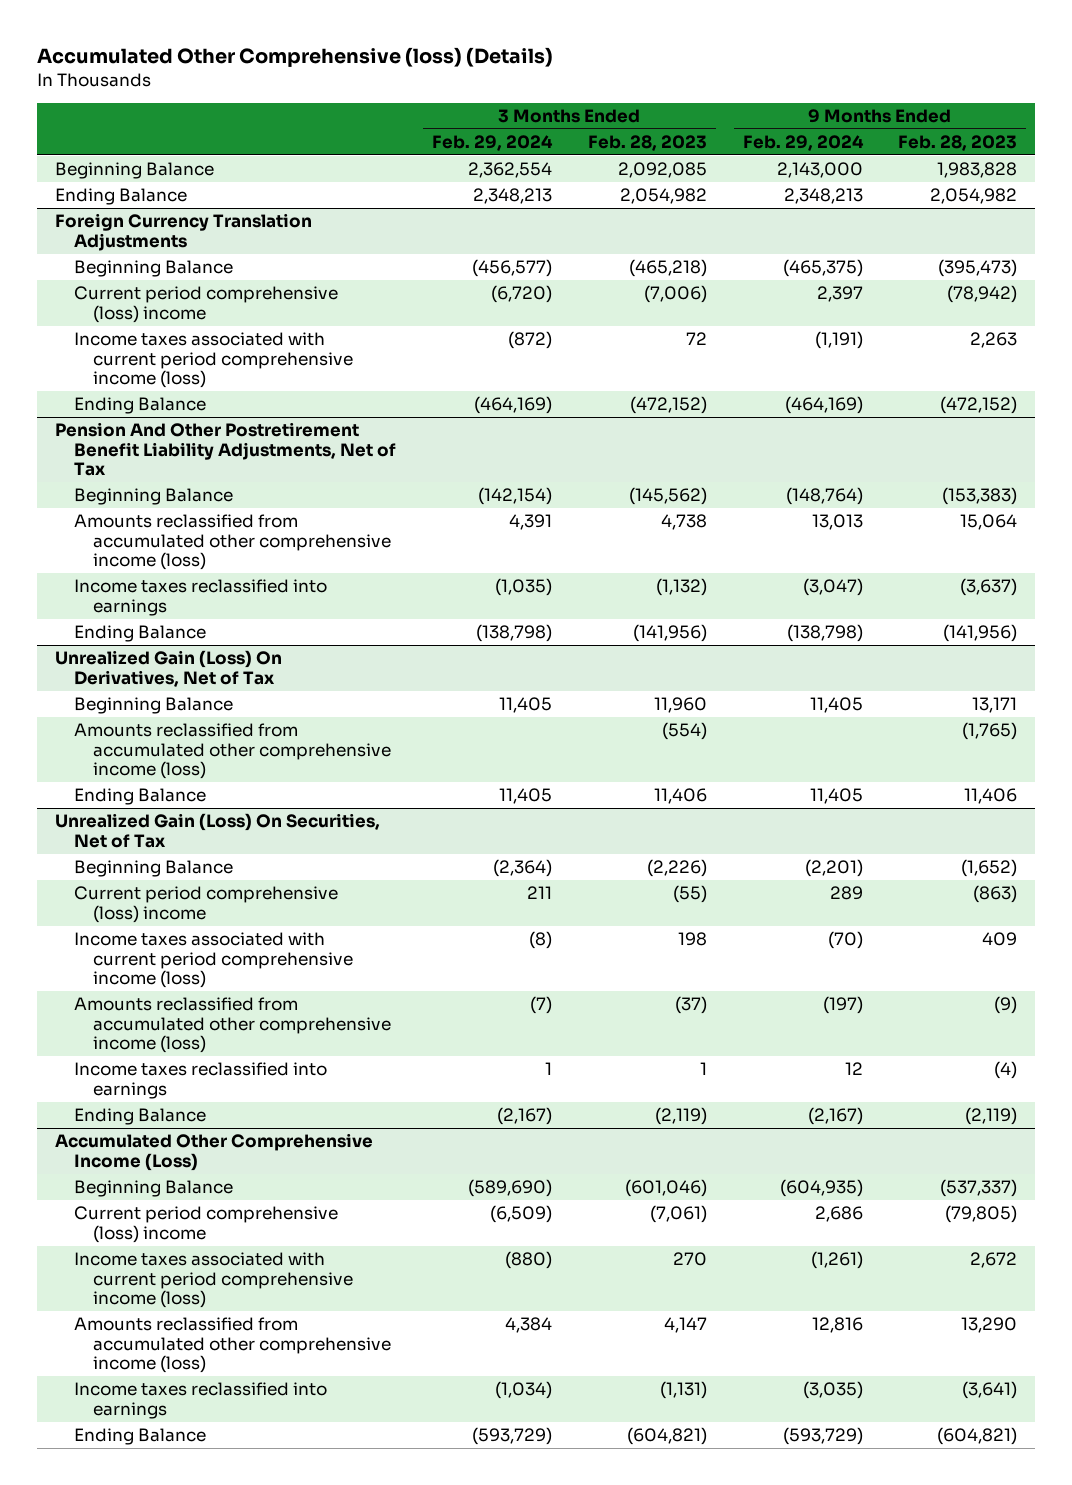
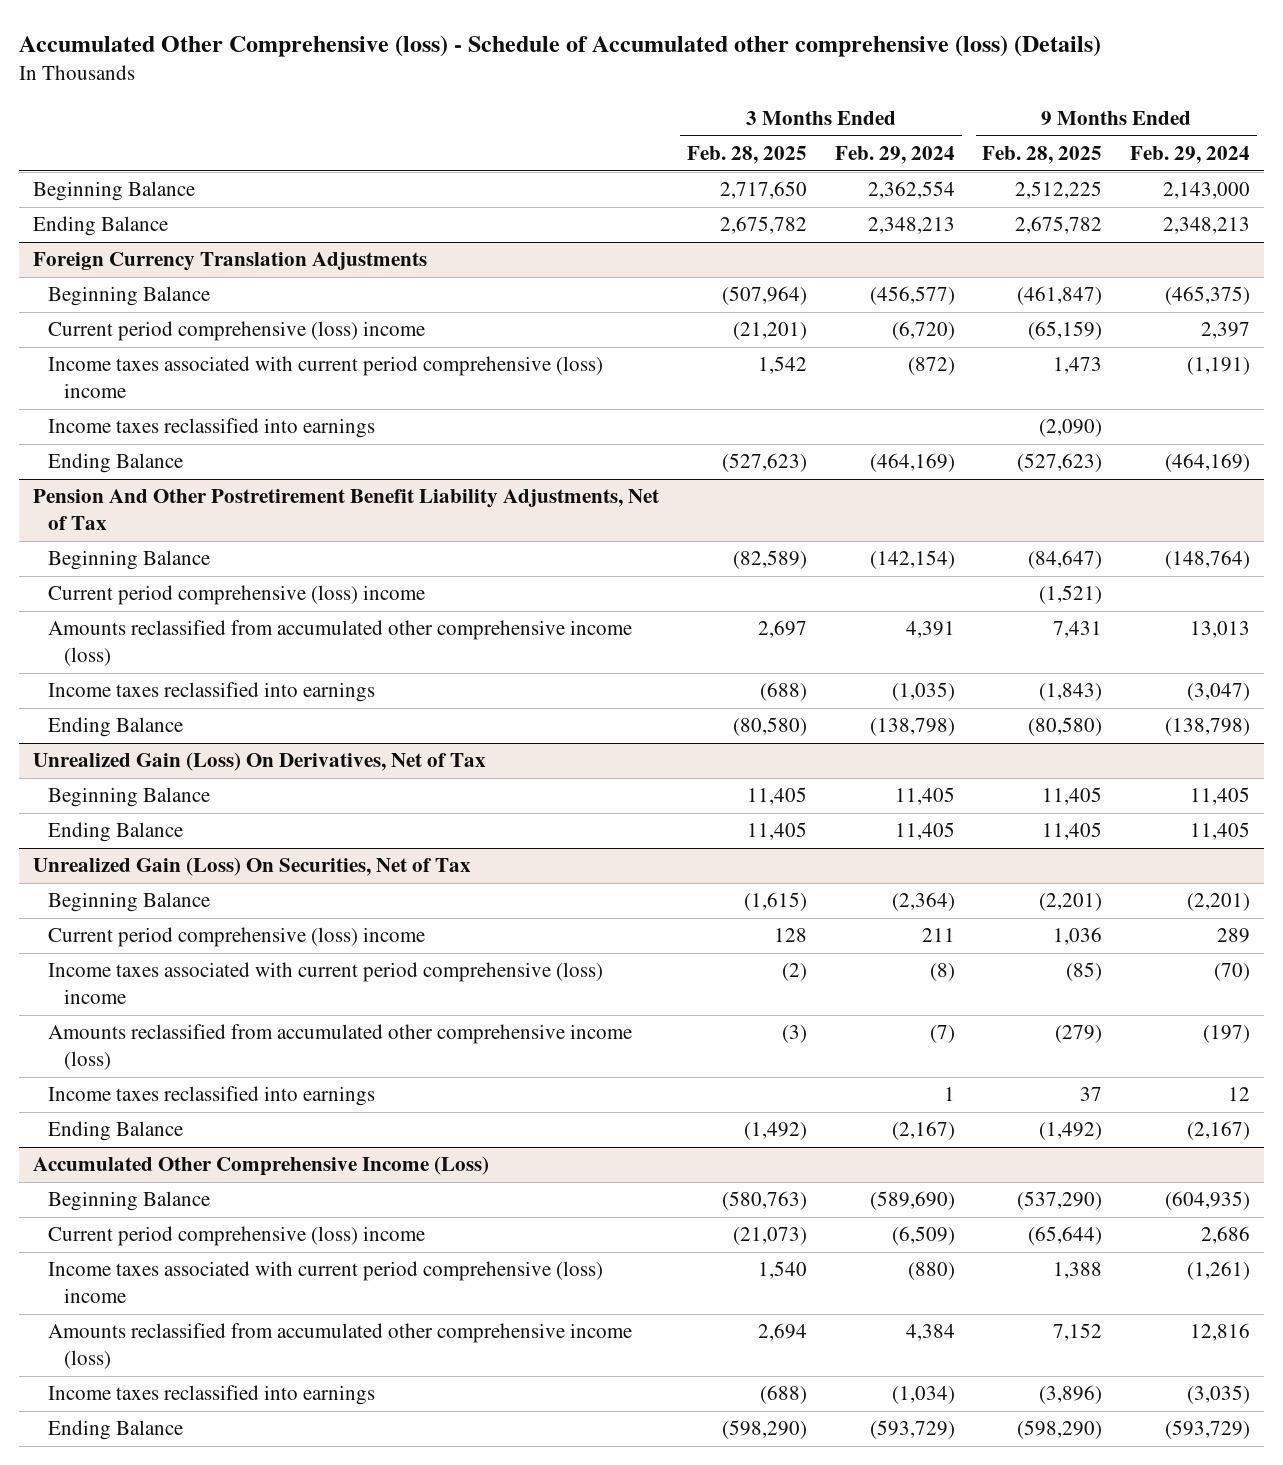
[37,47,554,68] Accumulated Other Comprehensive (loss) (Details) -> [19,34,1102,57] Accumulated Other Comprehensive (loss) - Schedule of Accumulated other comprehensive (loss) (Details)
[587,134,707,151] Feb. 28, 2023 -> none
[898,134,1018,151] Feb. 28, 2023 -> none
none -> [686,146,807,165] Feb. 28, 2025
none -> [982,146,1103,165] Feb. 28, 2025
[74,332,354,389] Income taxes associated with current period comprehensive income (loss) -> [48,356,604,399] Income taxes associated with current period comprehensive (loss) income
none -> [48,418,376,439] Income taxes reclassified into earnings
none -> [48,585,426,606] Current period comprehensive (loss) income
[74,723,392,780] Amounts reclassified from accumulated other comprehensive income (loss) -> none
[74,932,354,989] Income taxes associated with current period comprehensive income (loss) -> [48,962,604,1005] Income taxes associated with current period comprehensive (loss) income
[74,1252,354,1309] Income taxes associated with current period comprehensive income (loss) -> [48,1261,604,1304] Income taxes associated with current period comprehensive (loss) income

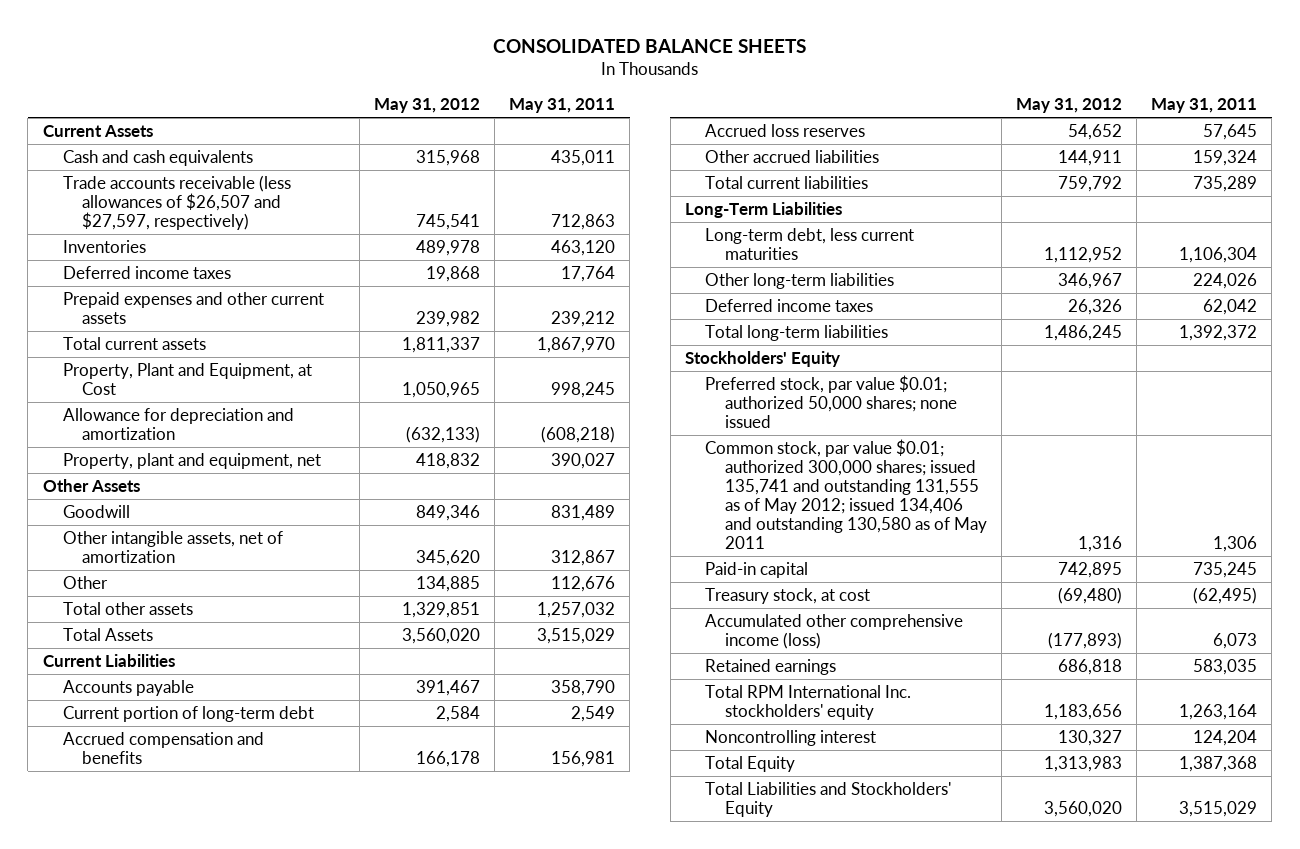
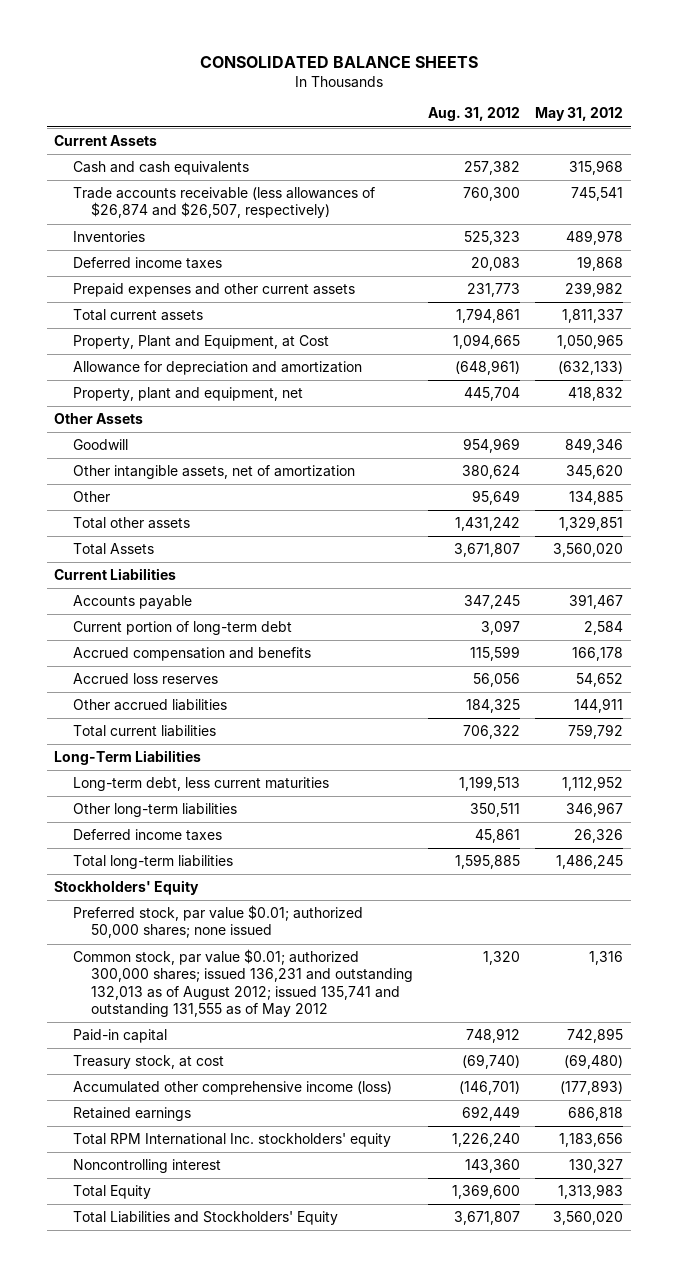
[508,98,615,114] May 31, 2011 -> none
none -> [427,107,520,122] Aug. 31, 2012
[62,174,291,230] Trade accounts receivable (less allowances of $26,507 and $27,597, respectively) -> [72,187,375,219] Trade accounts receivable (less allowances of $26,874 and $26,507, respectively)
[704,438,987,550] Common stock, par value $0.01; authorized 300,000 shares; issued 135,741 and outstanding 131,555 as of May 2012; issued 134,406 and outstanding 130,580 as of May 2011 -> [72,949,413,1017] Common stock, par value $0.01; authorized 300,000 shares; issued 136,231 and outstanding 132,013 as of August 2012; issued 135,741 and outstanding 131,555 as of May 2012

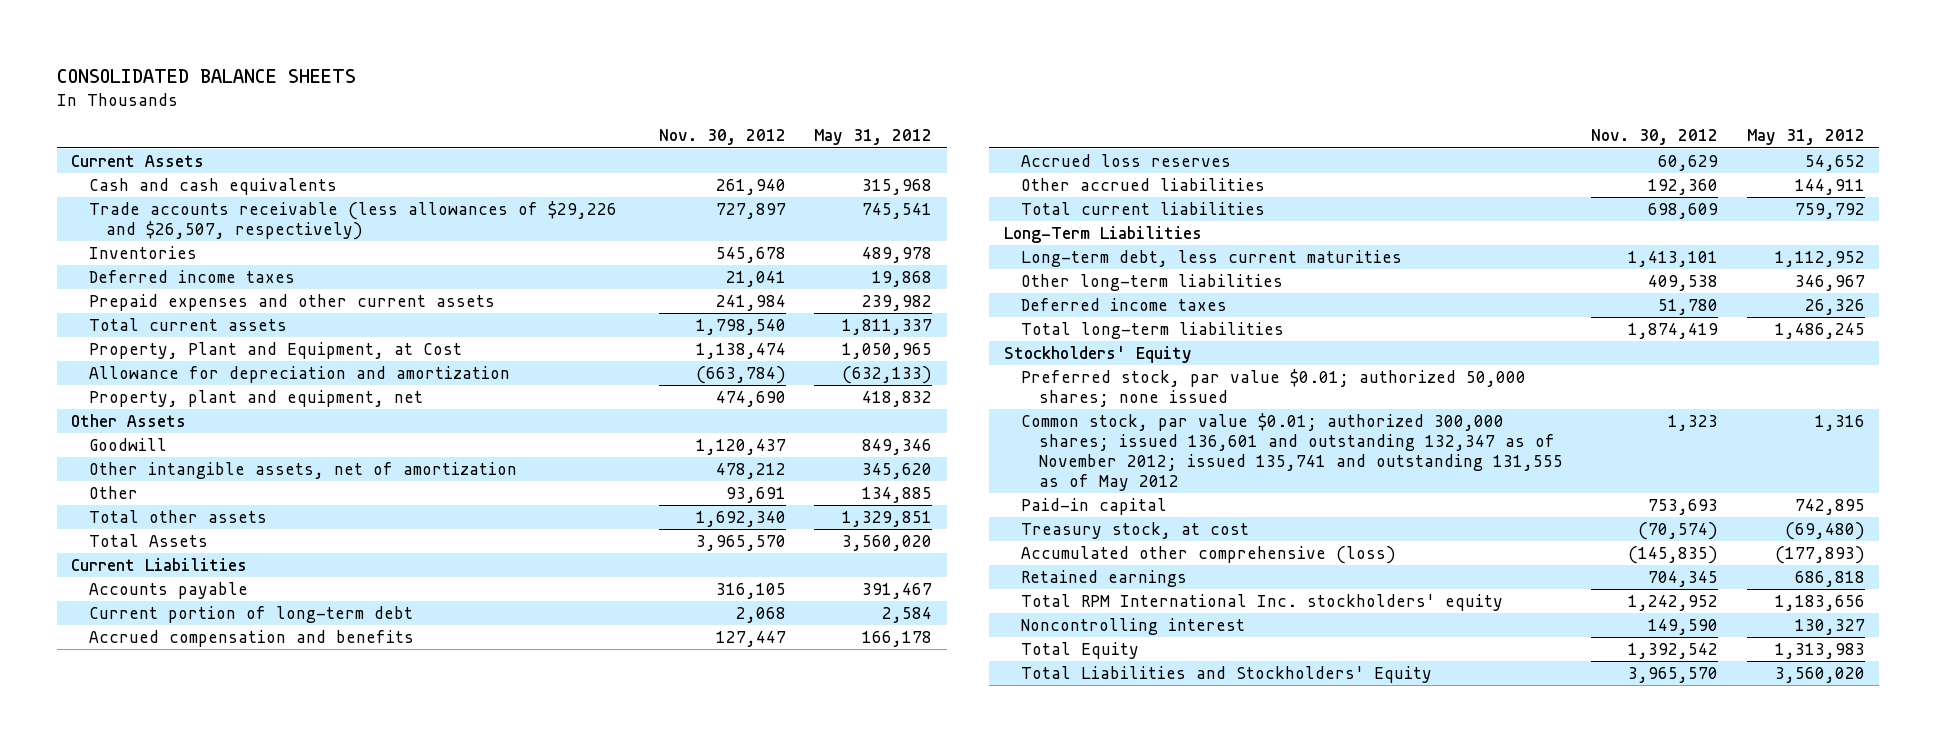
[427,107,520,122] Aug. 31, 2012 -> none
none -> [658,129,786,146] Nov. 30, 2012
[72,187,375,219] Trade accounts receivable (less allowances of $26,874 and $26,507, respectively) -> [88,200,617,240] Trade accounts receivable (less allowances of $29,226 and $26,507, respectively)
[72,949,413,1017] Common stock, par value $0.01; authorized 300,000 shares; issued 136,231 and outstanding 132,013 as of August 2012; issued 135,741 and outstanding 131,555 as of May 2012 -> [1021,412,1563,491] Common stock, par value $0.01; authorized 300,000 shares; issued 136,601 and outstanding 132,347 as of November 2012; issued 135,741 and outstanding 131,555 as of May 2012
[72,1081,392,1096] Accumulated other comprehensive income (loss) -> [1021,545,1397,564] Accumulated other comprehensive (loss)

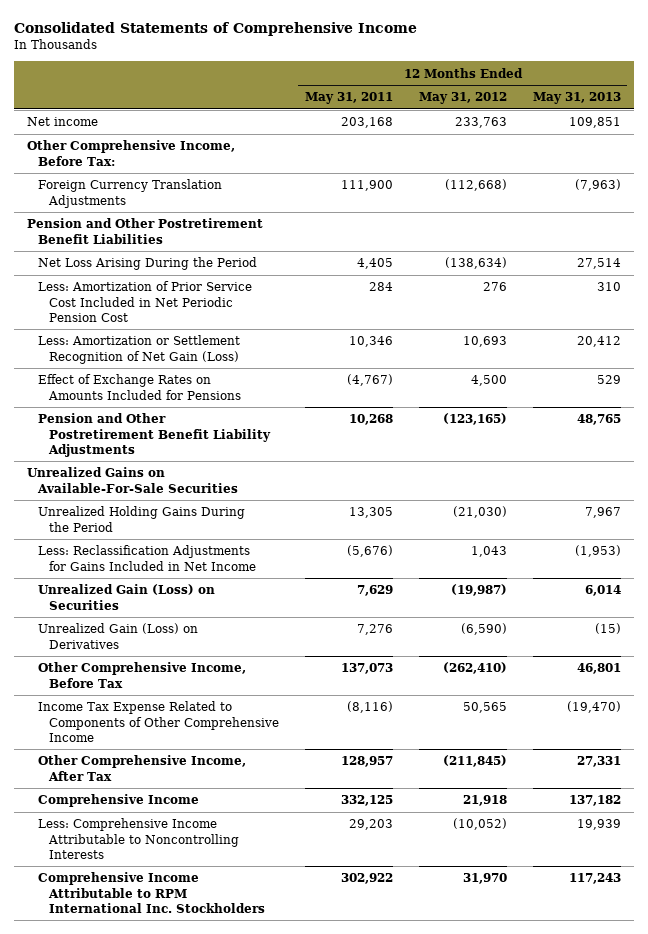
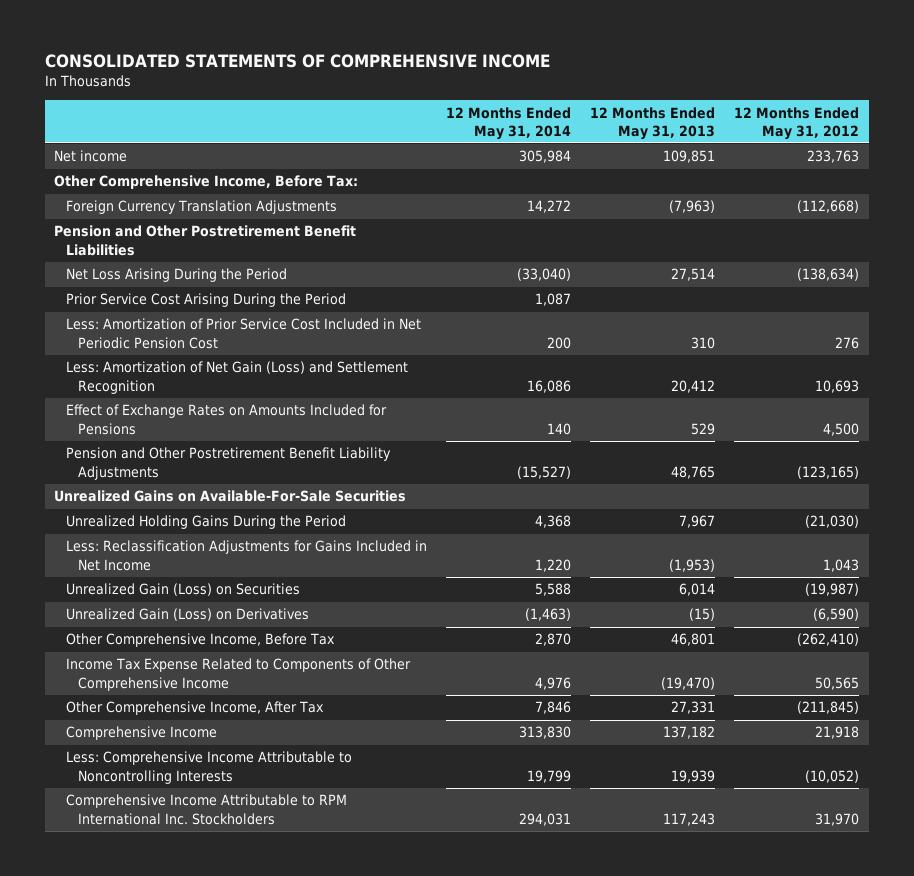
[14,22,418,37] Consolidated Statements of Comprehensive Income -> [44,53,550,68] CONSOLIDATED STATEMENTS OF COMPREHENSIVE INCOME
[304,92,393,105] May 31, 2011 -> none
none -> [446,106,572,140] 12 Months Ended May 31, 2014
none -> [65,293,346,308] Prior Service Cost Arising During the Period
[37,335,240,364] Less: Amortization or Settlement Recognition of Net Gain (Loss) -> [65,361,408,394] Less: Amortization of Net Gain (Loss) and Settlement Recognition

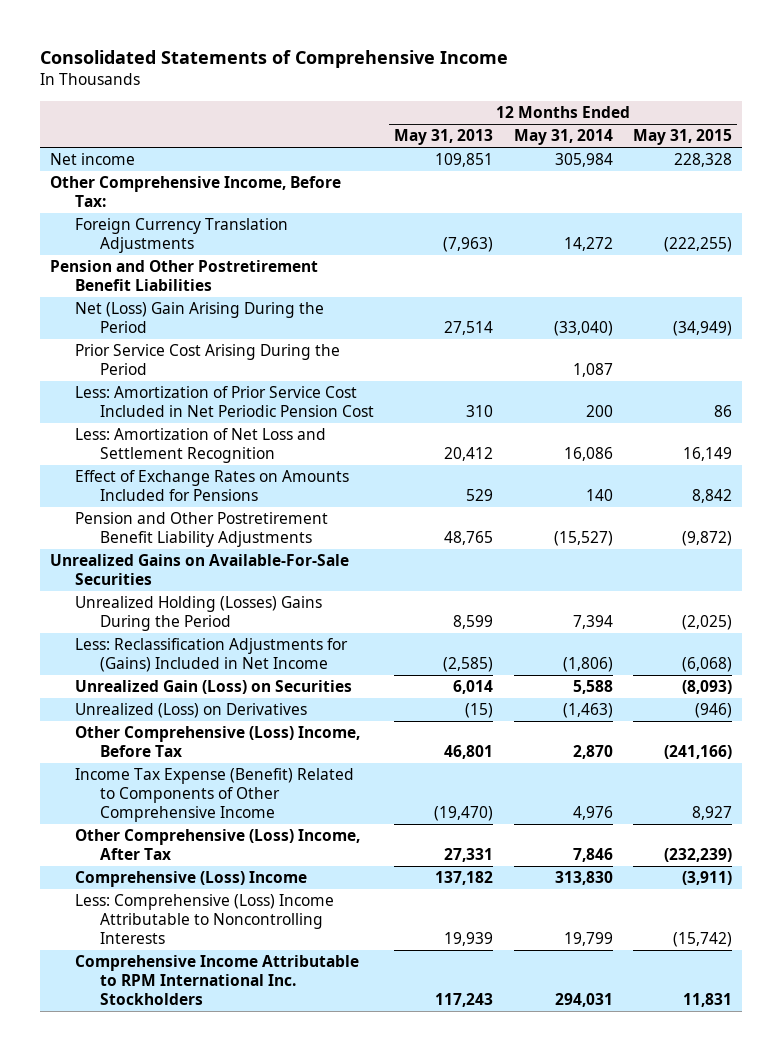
[44,53,550,68] CONSOLIDATED STATEMENTS OF COMPREHENSIVE INCOME -> [39,50,508,69] Consolidated Statements of Comprehensive Income
[734,106,860,140] 12 Months Ended May 31, 2012 -> none
none -> [633,129,733,146] May 31, 2015
[65,268,287,283] Net Loss Arising During the Period -> [75,302,325,334] Net (Loss) Gain Arising During the Period
[65,361,408,394] Less: Amortization of Net Gain (Loss) and Settlement Recognition -> [75,428,327,464] Less: Amortization of Net Loss and Settlement Recognition
[65,515,346,530] Unrealized Holding Gains During the Period -> [75,596,323,632] Unrealized Holding (Losses) Gains During the Period
[535,515,572,529] 4,368 -> [572,615,613,630] 7,394
[679,515,716,529] 7,967 -> [453,615,494,630] 8,599
[65,540,427,571] Less: Reclassification Adjustments for Gains Included in Net Income -> [75,638,349,673] Less: Reclassification Adjustments for (Gains) Included in Net Income
[535,558,572,572] 1,220 -> [562,657,613,673] (1,806)
[669,558,716,572] (1,953) -> [443,657,494,673] (2,585)
[65,608,309,622] Unrealized Gain (Loss) on Derivatives -> [75,703,308,719] Unrealized (Loss) on Derivatives
[65,633,335,648] Other Comprehensive Income, Before Tax -> [75,726,361,758] Other Comprehensive (Loss) Income, Before Tax
[65,658,411,691] Income Tax Expense Related to Components of Other Comprehensive Income -> [75,768,355,822] Income Tax Expense (Benefit) Related to Components of Other Comprehensive Income
[65,701,324,716] Other Comprehensive Income, After Tax -> [75,829,361,861] Other Comprehensive (Loss) Income, After Tax
[65,726,217,741] Comprehensive Income -> [75,871,308,888] Comprehensive (Loss) Income
[65,751,352,784] Less: Comprehensive Income Attributable to Noncontrolling Interests -> [75,894,335,944] Less: Comprehensive (Loss) Income Attributable to Noncontrolling Interests

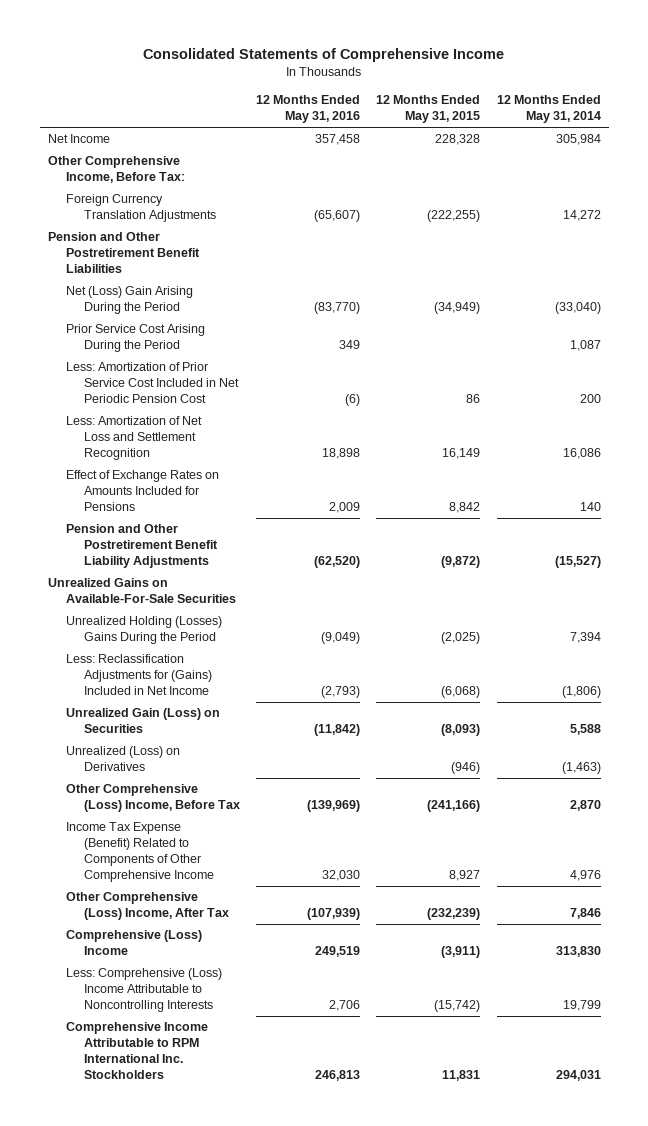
[394,129,494,146] May 31, 2013 -> none
none -> [256,95,361,124] 12 Months Ended May 31, 2016
[50,153,136,166] Net income -> [47,134,110,144] Net Income

